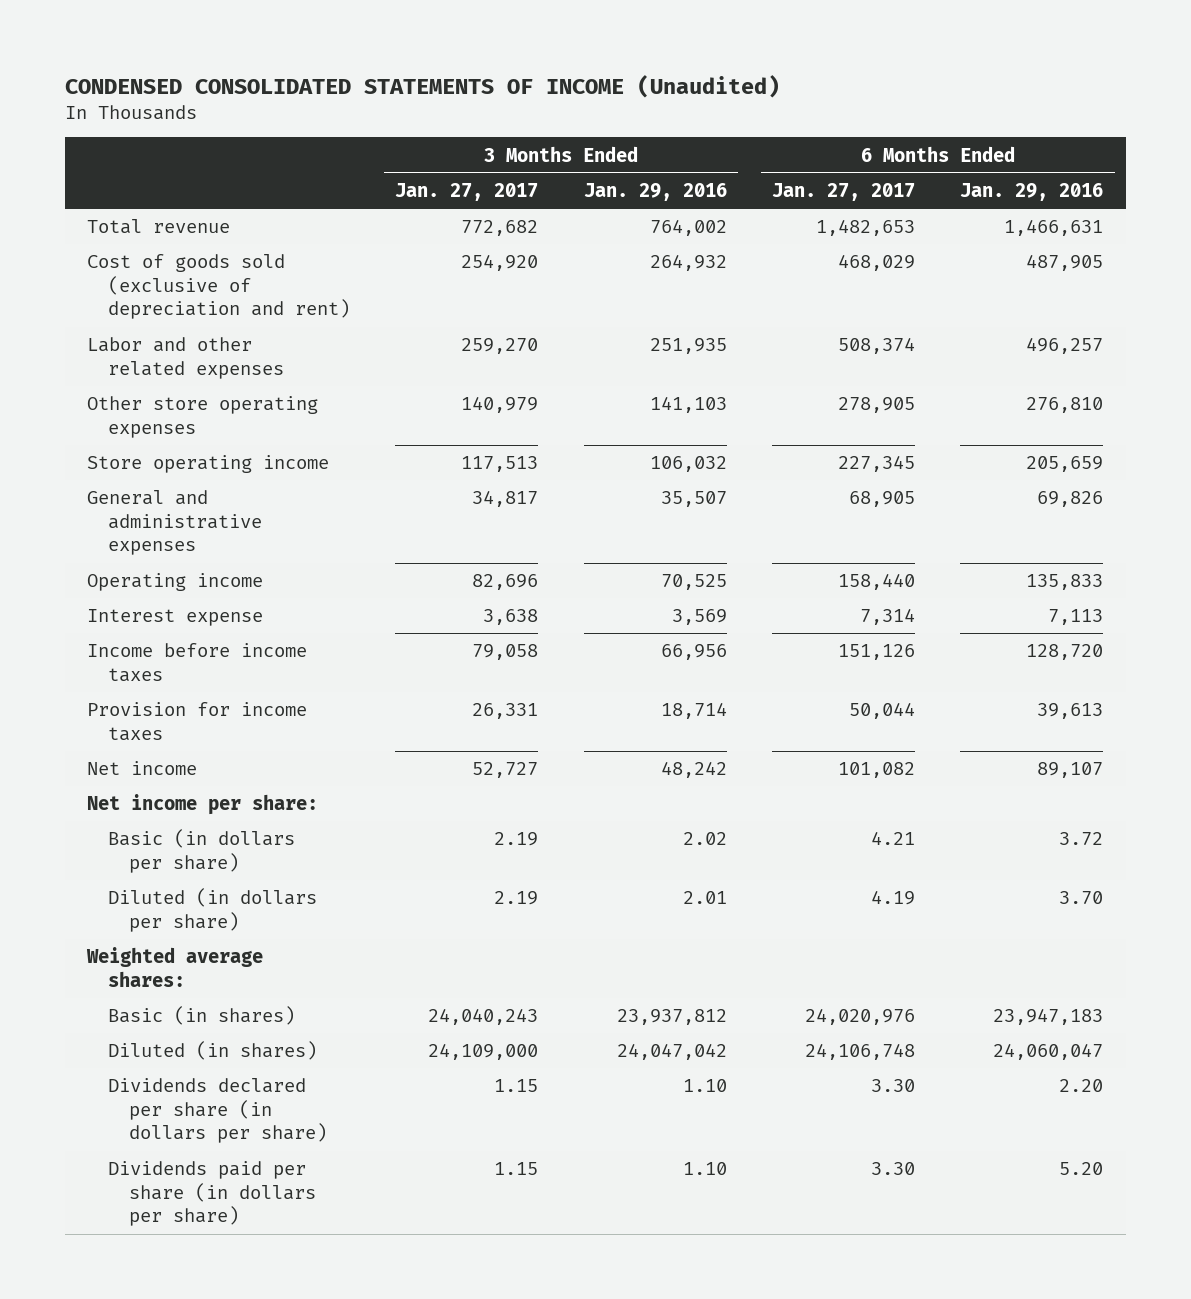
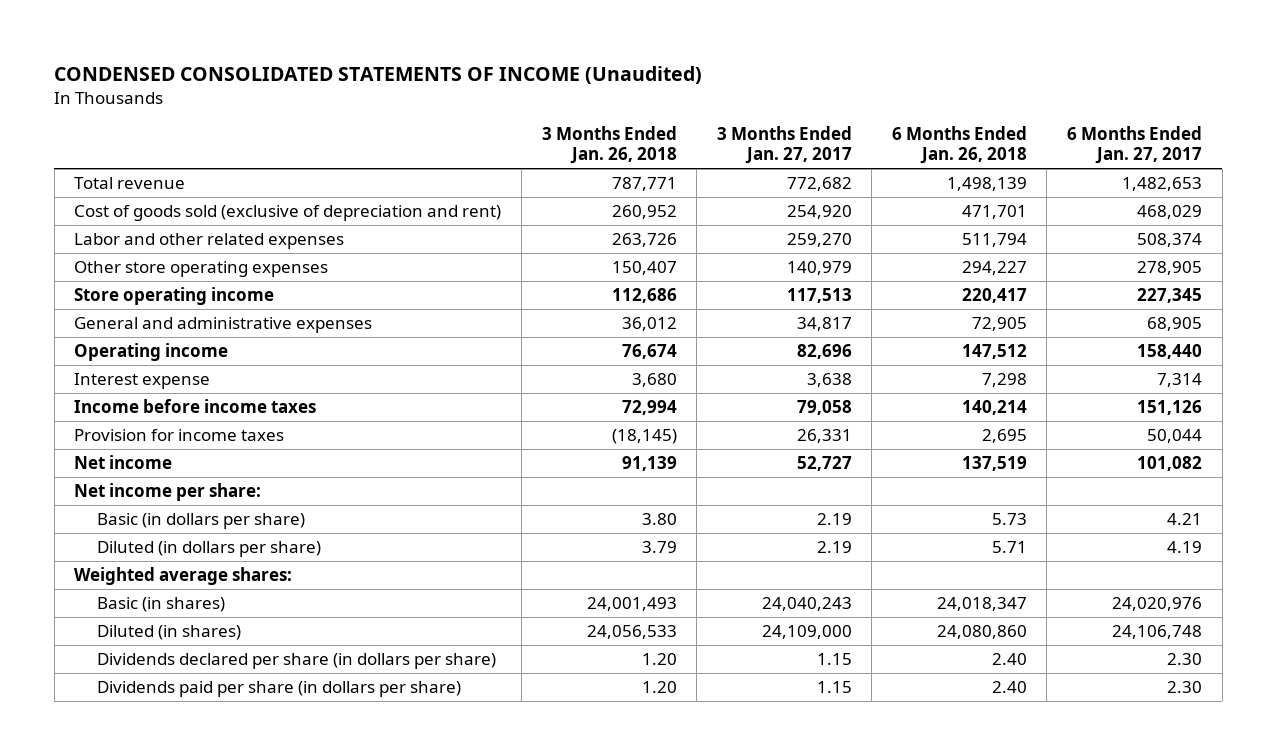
[583,183,727,202] Jan. 29, 2016 -> none
[960,183,1104,202] Jan. 29, 2016 -> none
none -> [541,126,677,165] 3 Months Ended Jan. 26, 2018
none -> [891,126,1027,165] 6 Months Ended Jan. 26, 2018
[871,1079,916,1093] 3.30 -> [1167,653,1203,666] 2.30
[871,1162,916,1176] 3.30 -> [1167,681,1203,694] 2.30

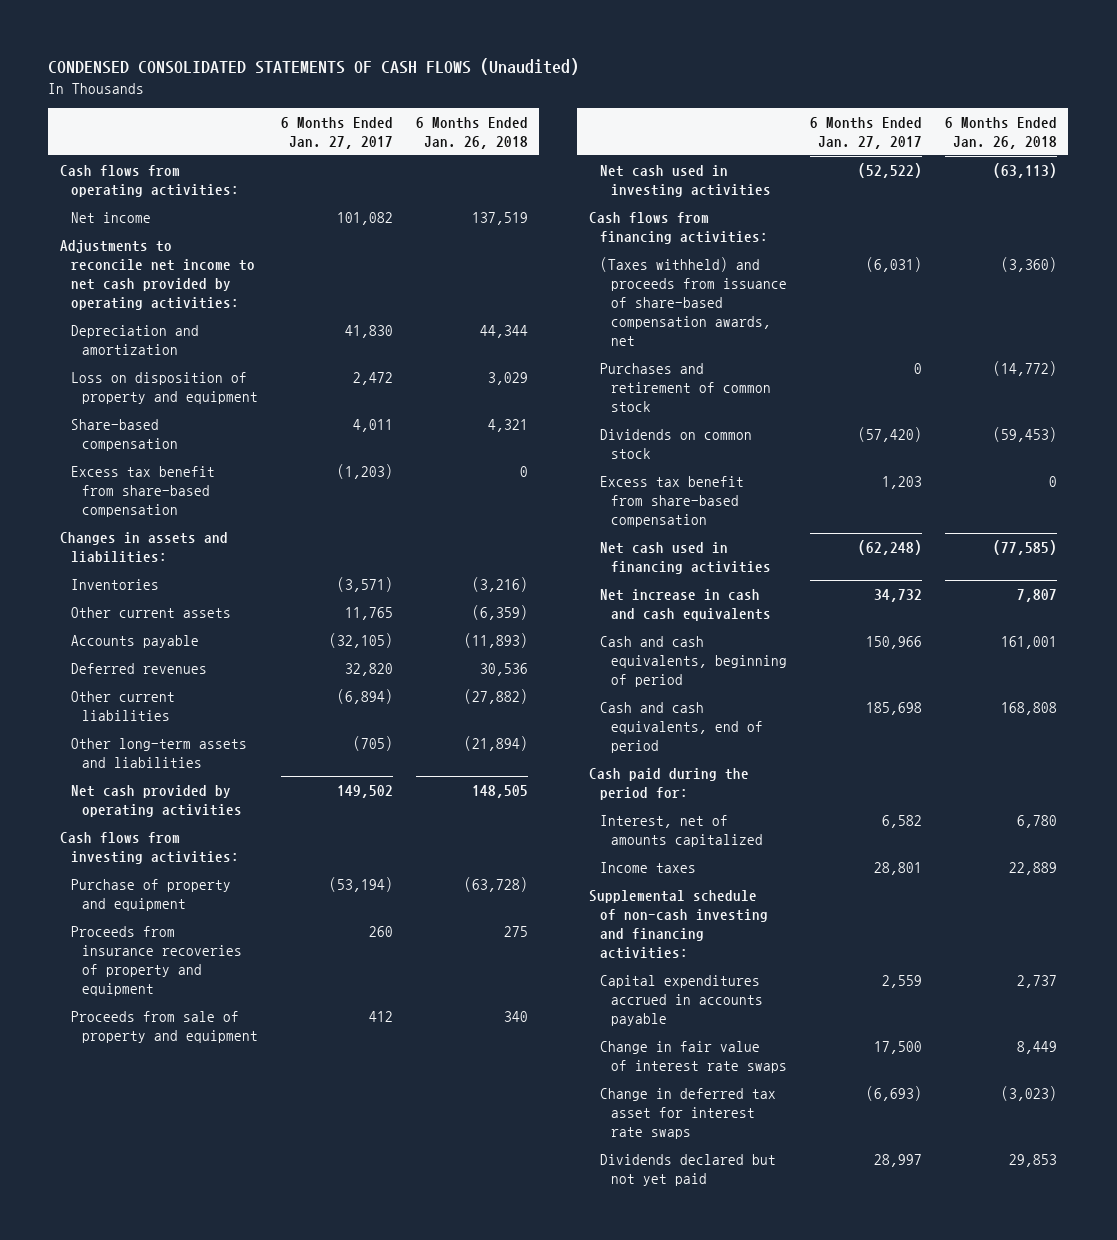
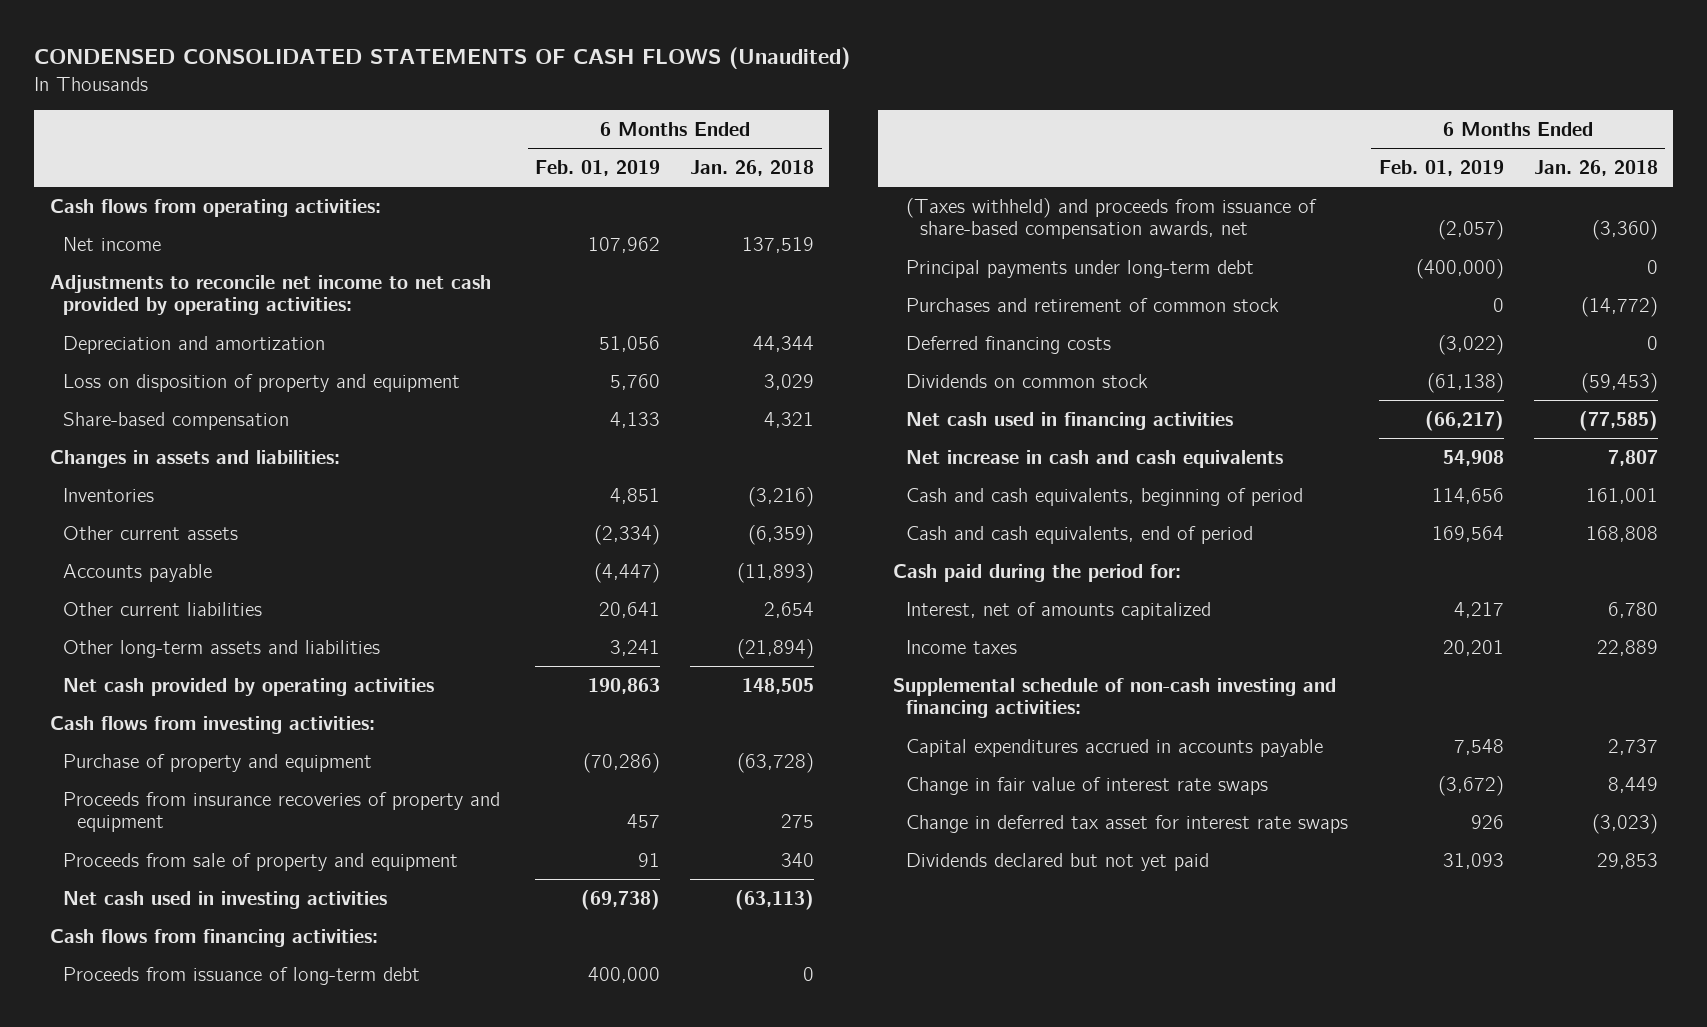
[281,116,394,149] 6 Months Ended Jan. 27, 2017 -> none
none -> [535,159,661,176] Feb. 01, 2019
[71,465,216,517] Excess tax benefit from share-based compensation -> none
[71,662,208,674] Deferred revenues -> none
[463,688,528,704] (27,882) -> [764,601,815,618] 2,654
none -> [63,966,421,985] Proceeds from issuance of long-term debt
none -> [906,259,1255,278] Principal payments under long-term debt
none -> [906,335,1112,354] Deferred financing costs
[600,475,745,527] Excess tax benefit from share-based compensation -> none

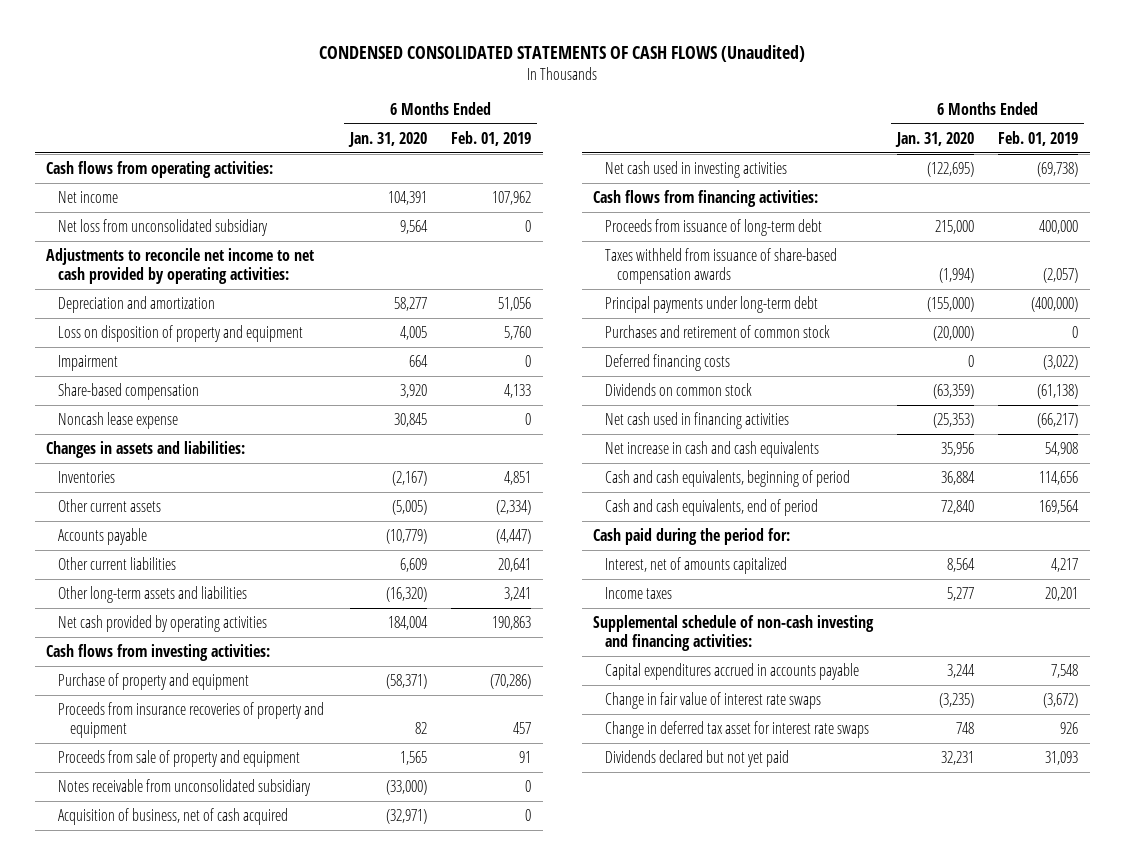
[690,159,815,176] Jan. 26, 2018 -> none
none -> [348,131,428,147] Jan. 31, 2020
none -> [58,218,269,236] Net loss from unconsolidated subsidiary
none -> [58,354,119,371] Impairment
none -> [58,411,179,429] Noncash lease expense
none -> [58,778,312,796] Notes receivable from unconsolidated subsidiary
none -> [58,807,289,825] Acquisition of business, net of cash acquired
[906,197,1318,240] (Taxes withheld) and proceeds from issuance of share-based compensation awards, net -> [605,247,838,284] Taxes withheld from issuance of share-based compensation awards

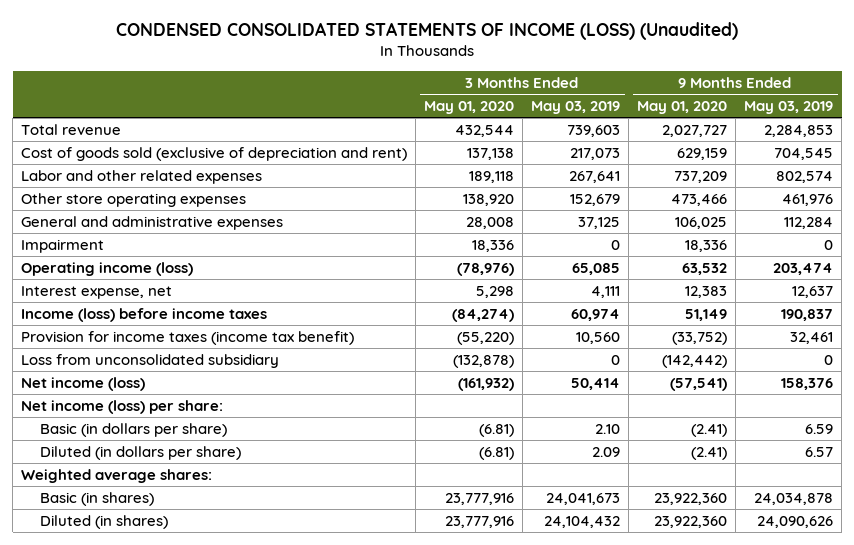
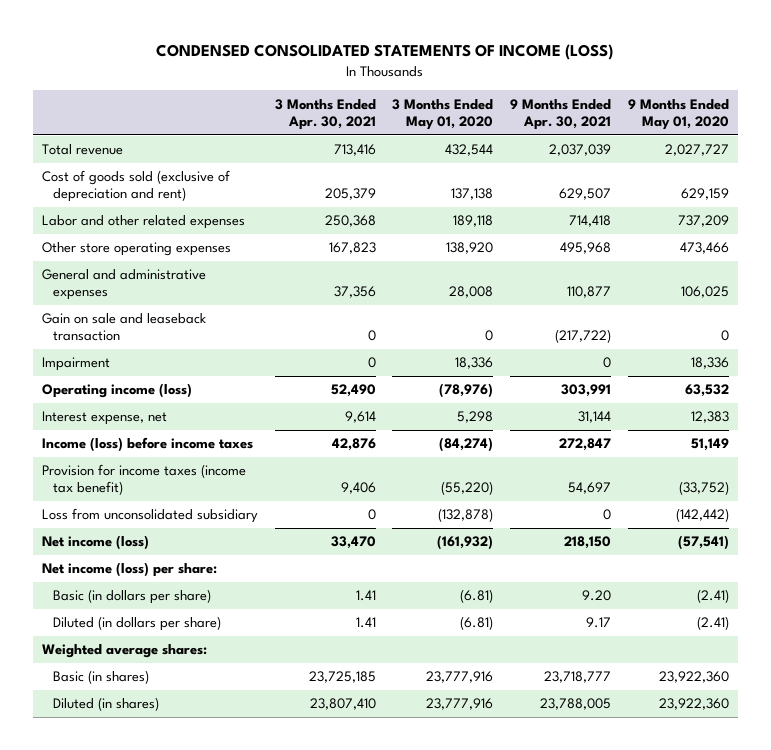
[116,21,739,40] CONDENSED CONSOLIDATED STATEMENTS OF INCOME (LOSS) (Unaudited) -> [156,44,614,61] CONDENSED CONSOLIDATED STATEMENTS OF INCOME (LOSS)
[531,101,621,115] May 03, 2019 -> none
[744,101,834,115] May 03, 2019 -> none
none -> [274,98,376,130] 3 Months Ended Apr. 30, 2021
none -> [510,98,612,130] 9 Months Ended Apr. 30, 2021
none -> [41,313,206,342] Gain on sale and leaseback transaction

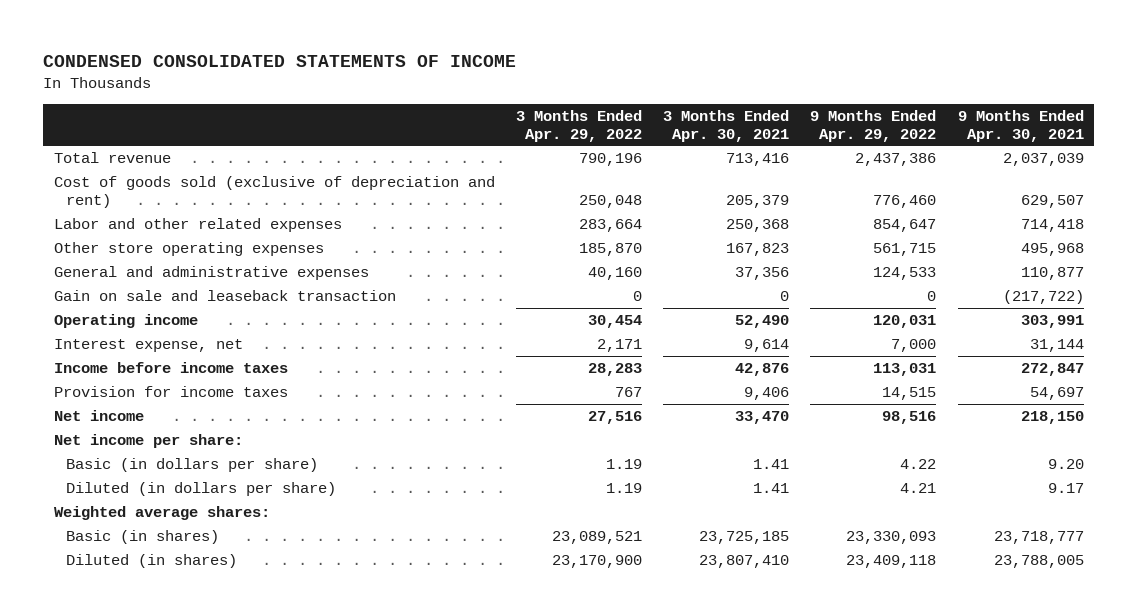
[156,44,614,61] CONDENSED CONSOLIDATED STATEMENTS OF INCOME (LOSS) -> [43,55,517,68] CONDENSED CONSOLIDATED STATEMENTS OF INCOME
[392,98,494,130] 3 Months Ended May 01, 2020 -> none
[628,98,730,130] 9 Months Ended May 01, 2020 -> none
none -> [515,109,642,142] 3 Months Ended Apr. 29, 2022
none -> [810,109,937,142] 9 Months Ended Apr. 29, 2022
[41,357,110,372] Impairment -> none
[41,383,192,399] Operating income (loss) -> [53,314,198,329] Operating income
[41,508,258,524] Loss from unconsolidated subsidiary -> none
[41,437,253,453] Income (loss) before income taxes -> [53,362,288,374] Income before income taxes
[41,464,246,496] Provision for income taxes (income tax benefit) -> [53,386,288,398] Provision for income taxes
[41,535,149,551] Net income (loss) -> [53,410,144,422] Net income
[41,562,217,578] Net income (loss) per share: -> [53,434,243,449] Net income per share:

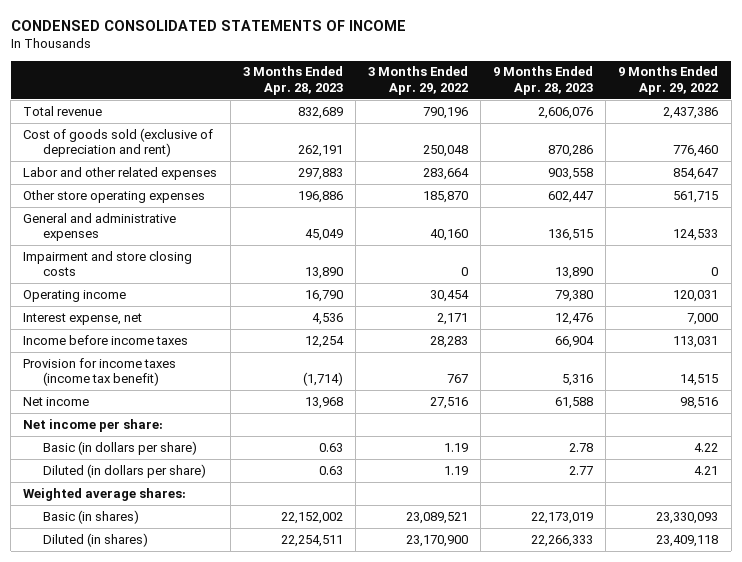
[663,109,790,142] 3 Months Ended Apr. 30, 2021 -> none
[957,109,1084,142] 9 Months Ended Apr. 30, 2021 -> none
none -> [242,66,343,95] 3 Months Ended Apr. 28, 2023
none -> [493,66,594,95] 9 Months Ended Apr. 28, 2023
[53,290,396,302] Gain on sale and leaseback transaction -> none
none -> [23,250,193,277] Impairment and store closing costs
[53,386,288,398] Provision for income taxes -> [23,357,177,387] Provision for income taxes (income tax benefit)

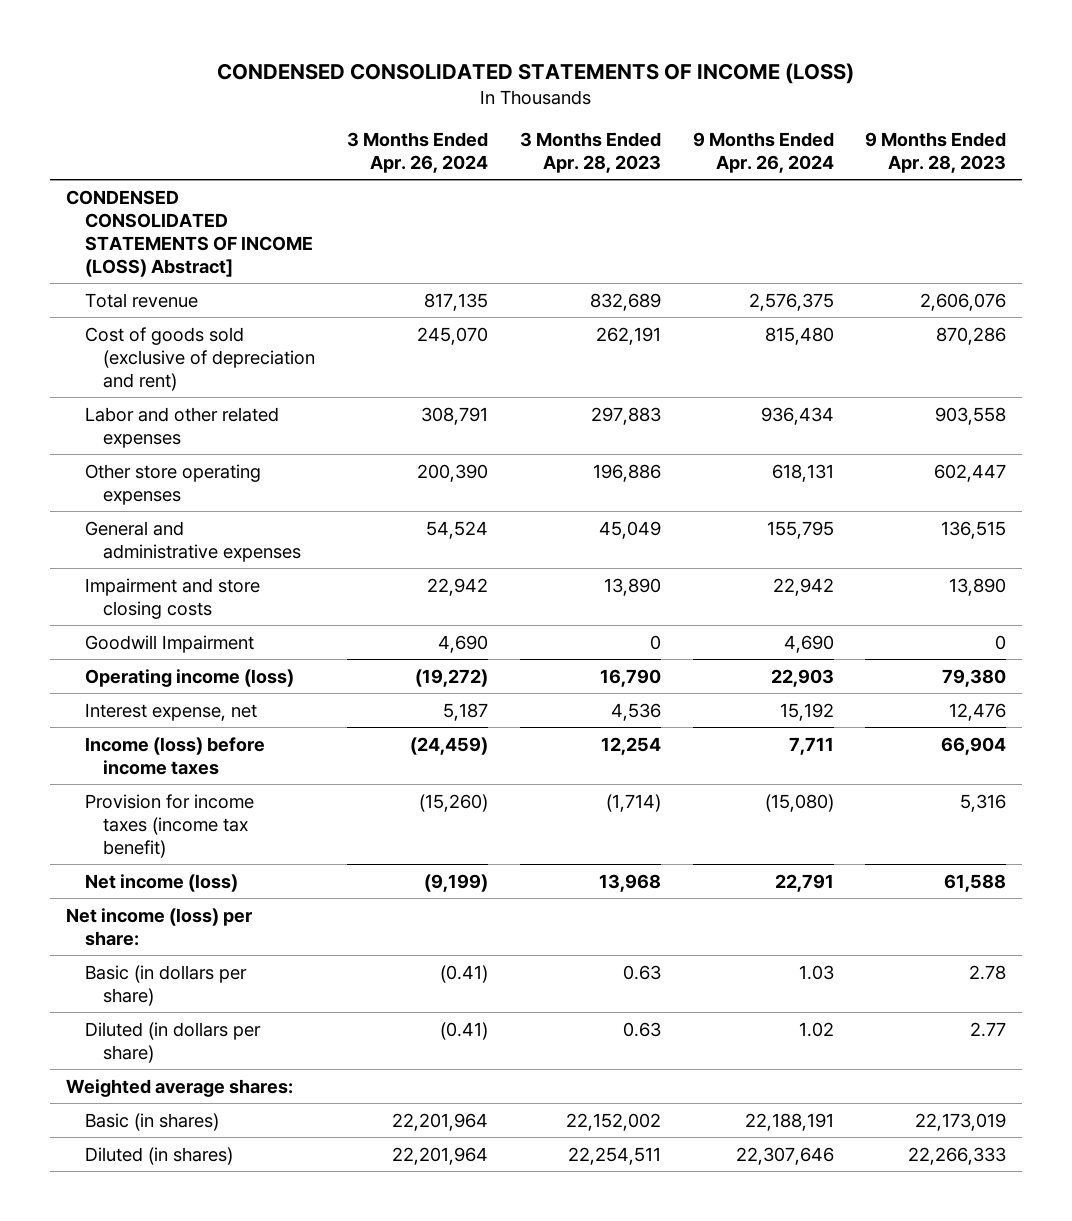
[10,19,406,31] CONDENSED CONSOLIDATED STATEMENTS OF INCOME -> [217,62,855,84] CONDENSED CONSOLIDATED STATEMENTS OF INCOME (LOSS)
[367,66,468,95] 3 Months Ended Apr. 29, 2022 -> none
[618,66,719,95] 9 Months Ended Apr. 29, 2022 -> none
none -> [347,131,489,173] 3 Months Ended Apr. 26, 2024
none -> [692,131,834,173] 9 Months Ended Apr. 26, 2024
none -> [66,189,313,277] CONDENSED CONSOLIDATED STATEMENTS OF INCOME (LOSS) Abstract]
none -> [84,634,254,653] Goodwill Impairment
[23,289,127,302] Operating income -> [84,668,294,687] Operating income (loss)
[23,334,189,345] Income before income taxes -> [84,736,265,775] Income (loss) before income taxes
[23,396,90,406] Net income -> [84,873,238,892] Net income (loss)
[23,418,164,432] Net income per share: -> [66,907,253,946] Net income (loss) per share:

